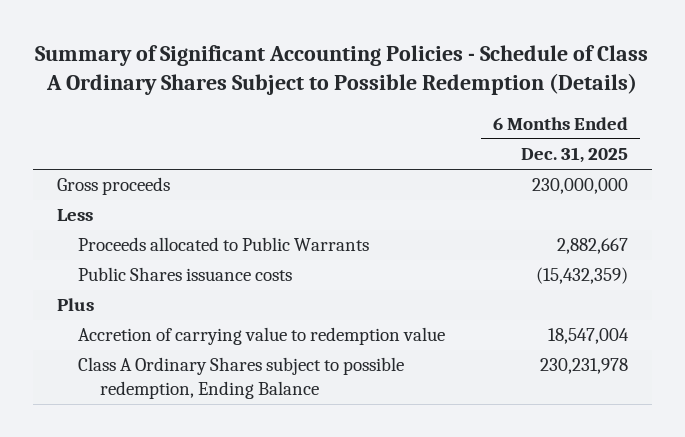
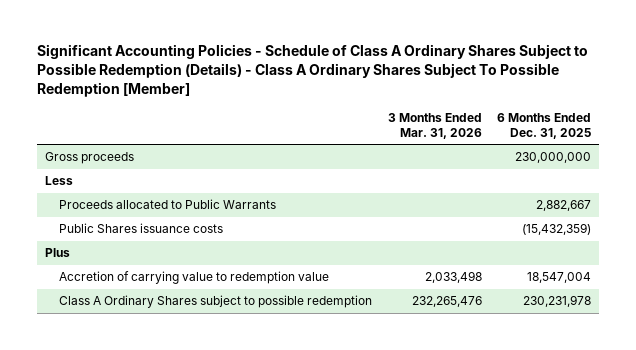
[35,45,649,96] Summary of Significant Accounting Policies - Schedule of Class A Ordinary Shares Subject to Possible Redemption (Details) -> [37,44,589,97] Significant Accounting Policies - Schedule of Class A Ordinary Shares Subject to Possible Redemption (Details) - Class A Ordinary Shares Subject To Possible Redemption [Member]
none -> [387,113,482,139] 3 Months Ended Mar. 31, 2026
[78,357,405,400] Class A Ordinary Shares subject to possible redemption, Ending Balance -> [59,295,373,309] Class A Ordinary Shares subject to possible redemption

